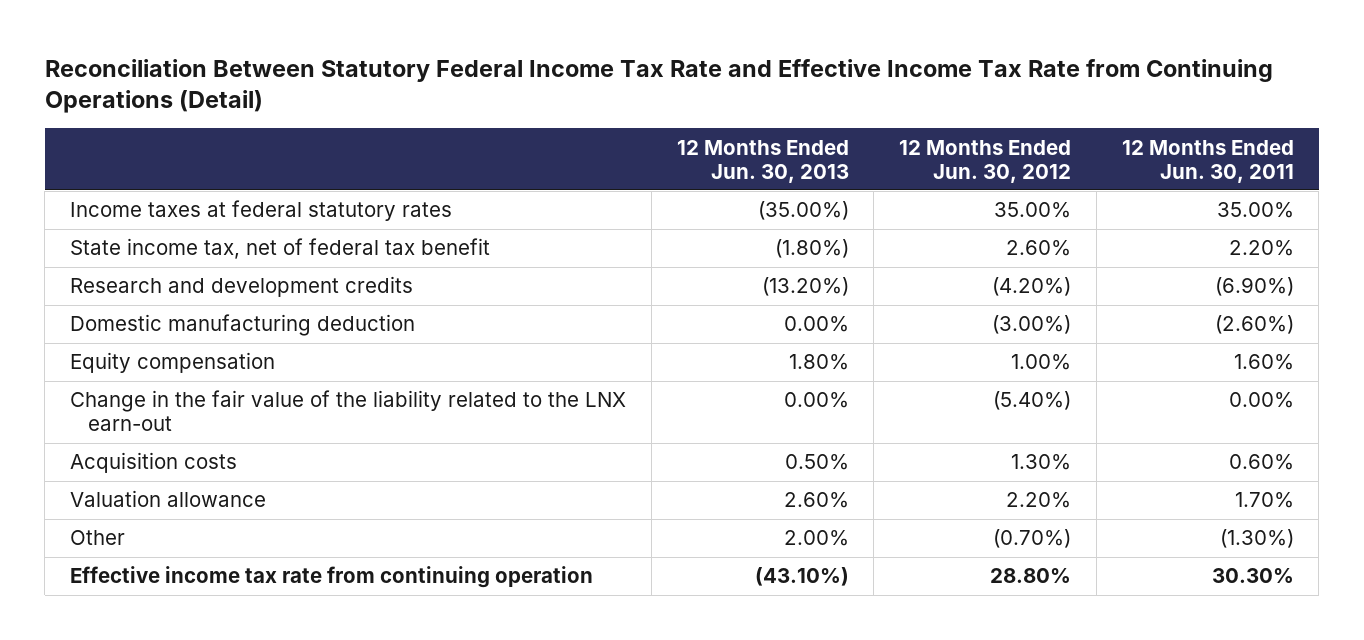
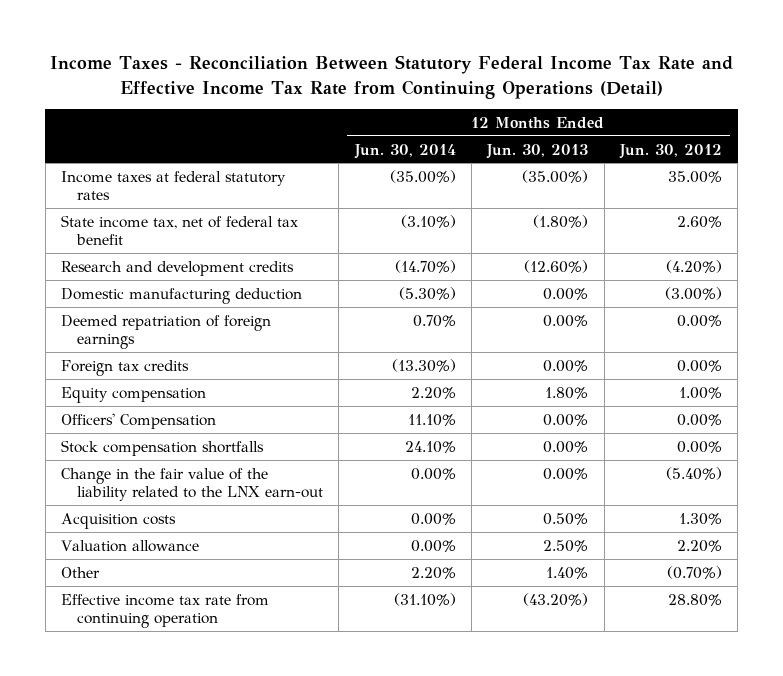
[44,58,1273,114] Reconciliation Between Statutory Federal Income Tax Rate and Effective Income Tax Rate from Continuing Operations (Detail) -> [50,55,734,99] Income Taxes - Reconciliation Between Statutory Federal Income Tax Rate and Effective Income Tax Rate from Continuing Operations (Detail)
[1121,139,1294,183] 12 Months Ended Jun. 30, 2011 -> none
none -> [353,143,456,159] Jun. 30, 2014
[761,277,849,297] (13.20%) -> [524,259,589,273] (12.60%)
none -> [60,314,271,350] Deemed repatriation of foreign earnings
none -> [60,359,189,376] Foreign tax credits
none -> [60,412,216,429] Officers' Compensation
none -> [60,439,264,456] Stock compensation shortfalls
[783,492,849,509] 2.60% -> [543,539,589,552] 2.50%
[783,530,849,547] 2.00% -> [546,566,589,579] 1.40%
[754,567,849,587] (43.10%) -> [523,592,589,606] (43.20%)

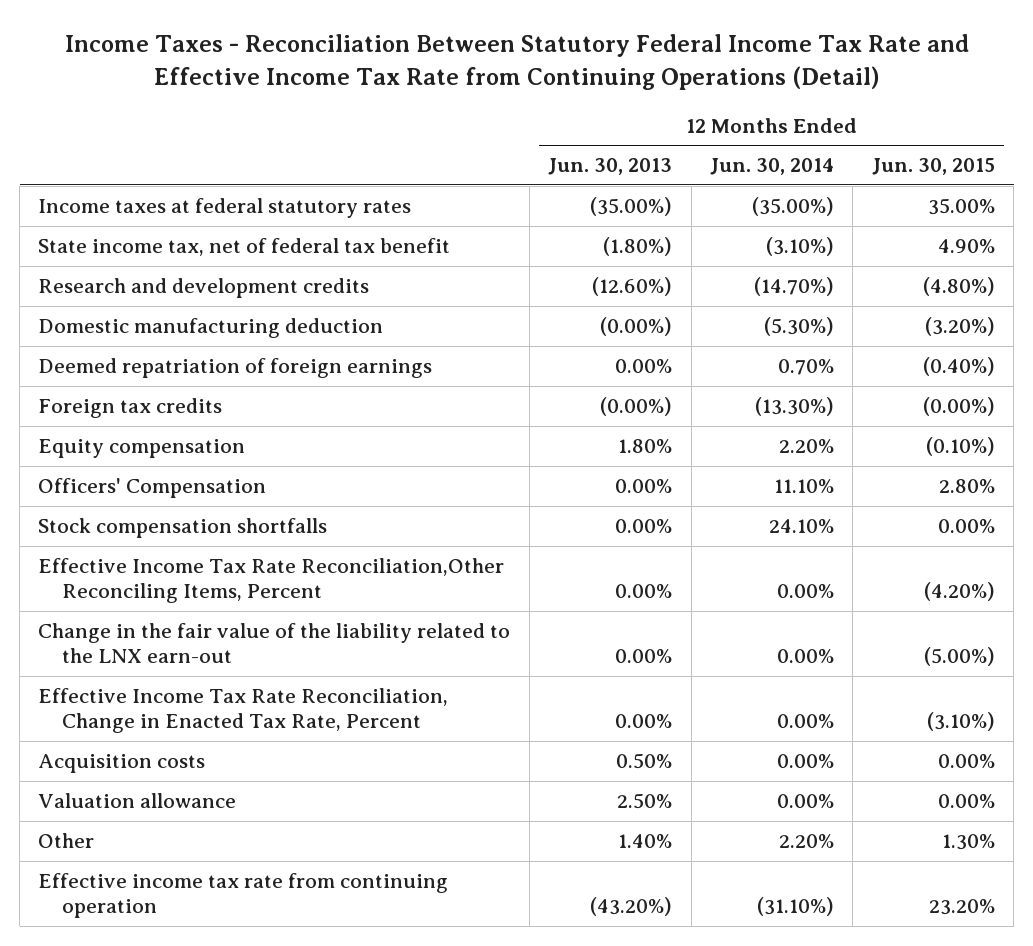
[619,143,723,159] Jun. 30, 2012 -> none
none -> [871,158,995,176] Jun. 30, 2015
[543,287,589,300] 0.00% -> [600,317,673,337] (0.00%)
[543,359,589,372] 0.00% -> [600,397,673,417] (0.00%)
none -> [38,558,505,604] Effective Income Tax Rate Reconciliation,Other Reconciling Items, Percent
none -> [38,688,449,734] Effective Income Tax Rate Reconciliation, Change in Enacted Tax Rate, Percent

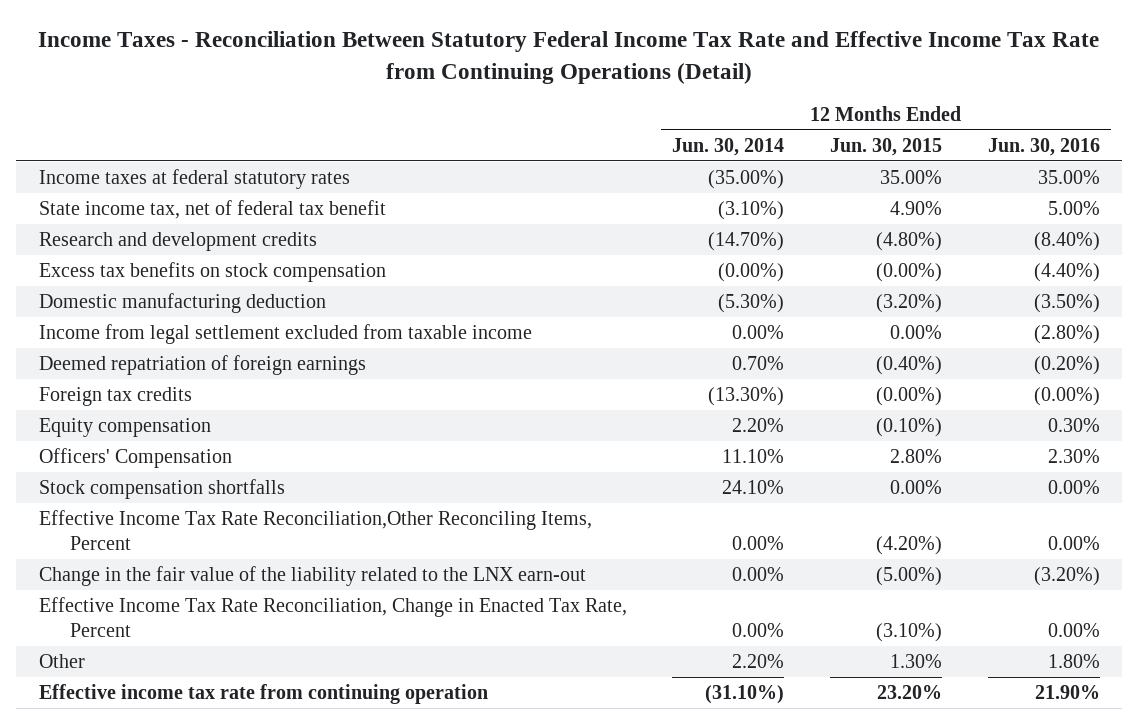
[548,158,673,176] Jun. 30, 2013 -> none
none -> [987,137,1100,156] Jun. 30, 2016
none -> [38,262,386,283] Excess tax benefits on stock compensation
none -> [38,324,532,345] Income from legal settlement excluded from taxable income
[38,754,206,774] Acquisition costs -> none
[38,793,237,809] Valuation allowance -> none

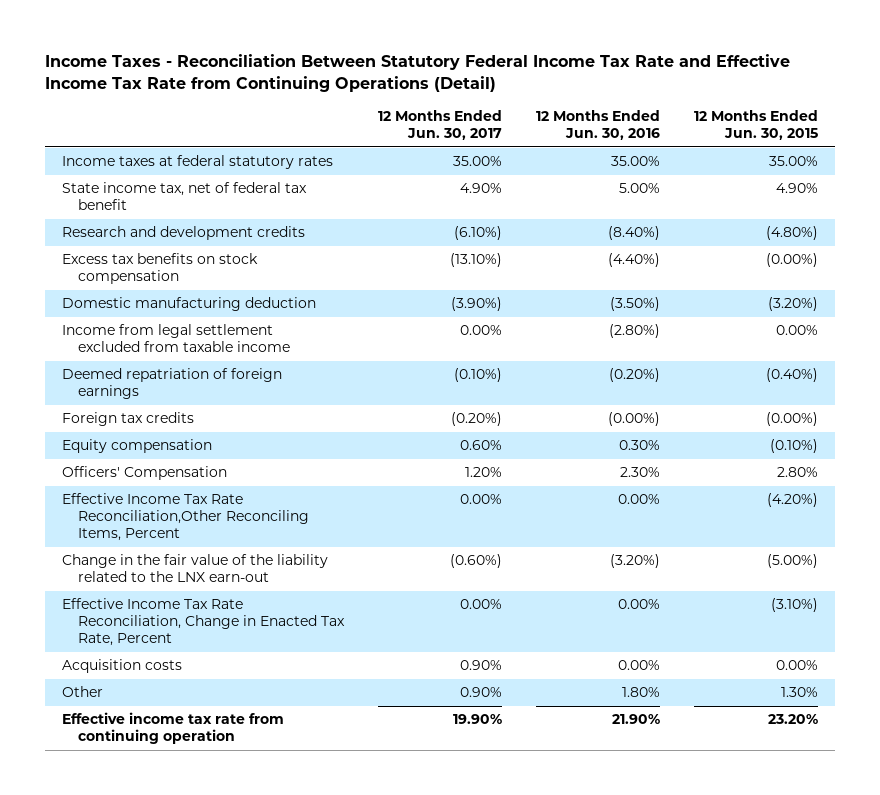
[672,137,785,156] Jun. 30, 2014 -> none
none -> [378,110,503,141] 12 Months Ended Jun. 30, 2017
[38,479,285,500] Stock compensation shortfalls -> none
none -> [61,659,182,674] Acquisition costs

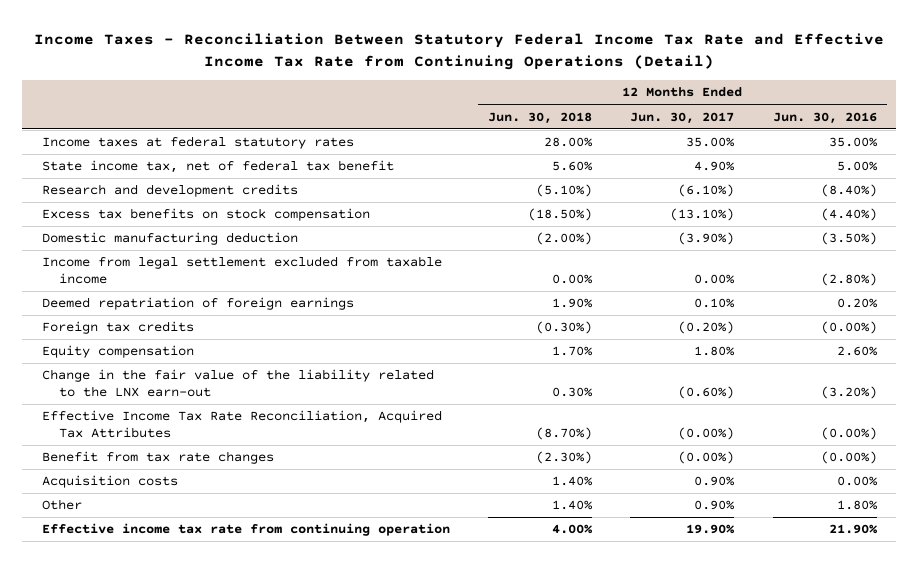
[693,110,818,141] 12 Months Ended Jun. 30, 2015 -> none
none -> [487,111,592,124] Jun. 30, 2018
[454,368,503,383] (0.10%) -> [694,298,736,309] 0.10%
[609,368,661,383] (0.20%) -> [836,298,878,309] 0.20%
[61,466,227,481] Officers' Compensation -> none
[61,493,310,542] Effective Income Tax Rate Reconciliation,Other Reconciling Items, Percent -> none
[460,440,503,451] 0.60% -> [694,346,736,357] 1.80%
[619,440,661,451] 0.30% -> [836,346,878,357] 2.60%
[61,598,346,647] Effective Income Tax Rate Reconciliation, Change in Enacted Tax Rate, Percent -> none
none -> [41,410,442,439] Effective Income Tax Rate Reconciliation, Acquired Tax Attributes
none -> [41,451,274,465] Benefit from tax rate changes

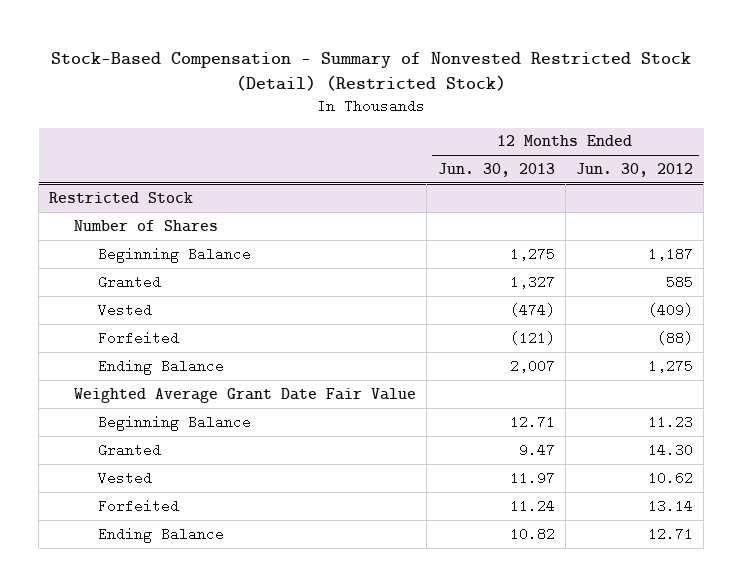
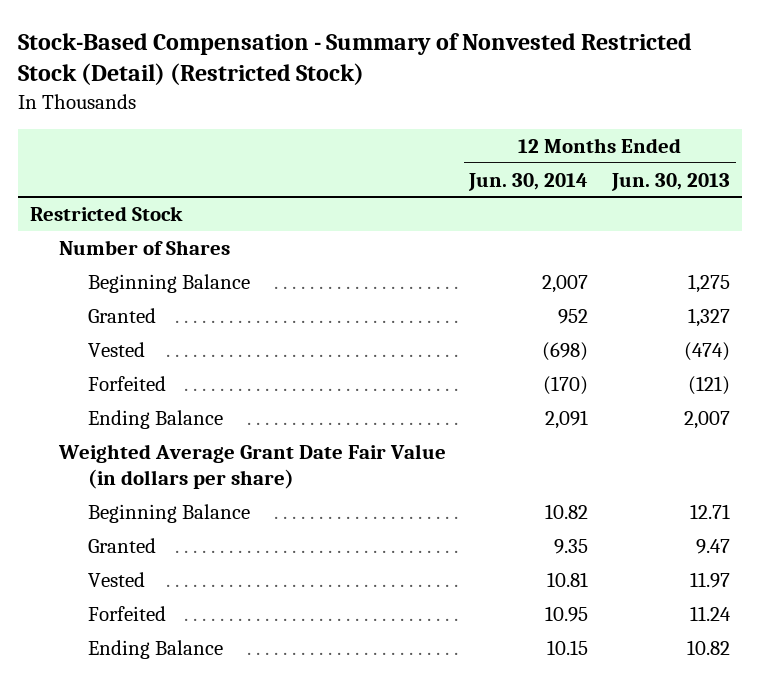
[576,162,694,177] Jun. 30, 2012 -> none
none -> [468,172,589,191] Jun. 30, 2014
[73,387,416,403] Weighted Average Grant Date Fair Value -> [57,443,446,490] Weighted Average Grant Date Fair Value (in dollars per share)

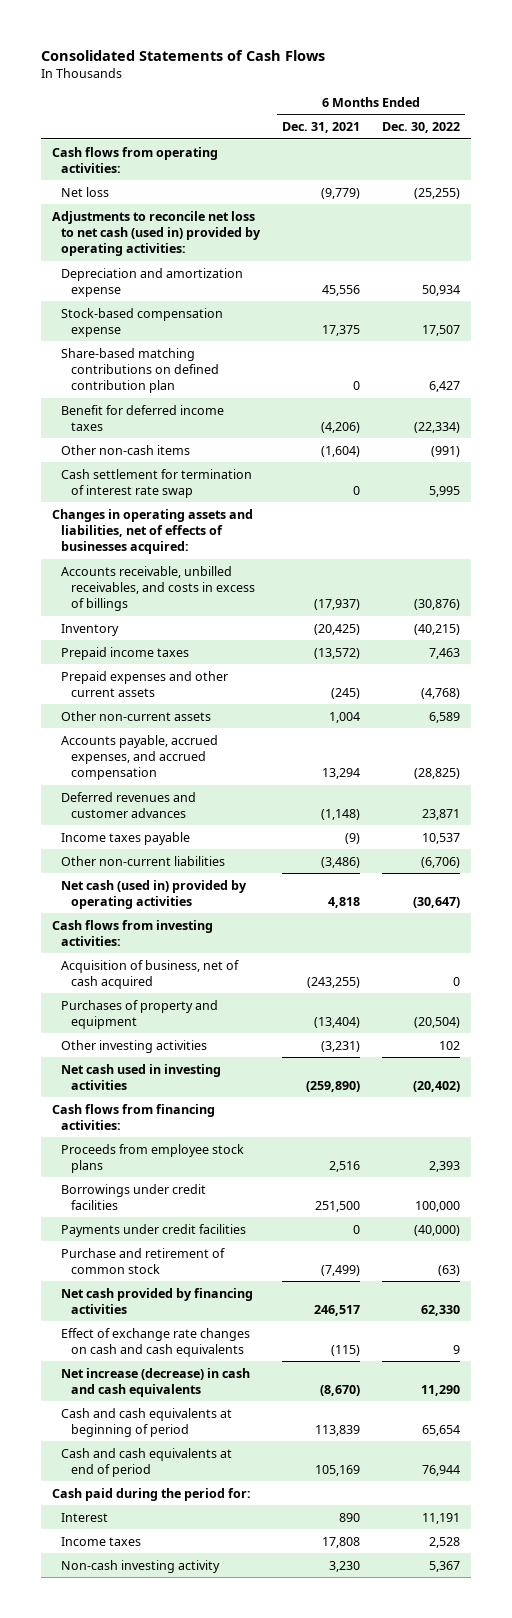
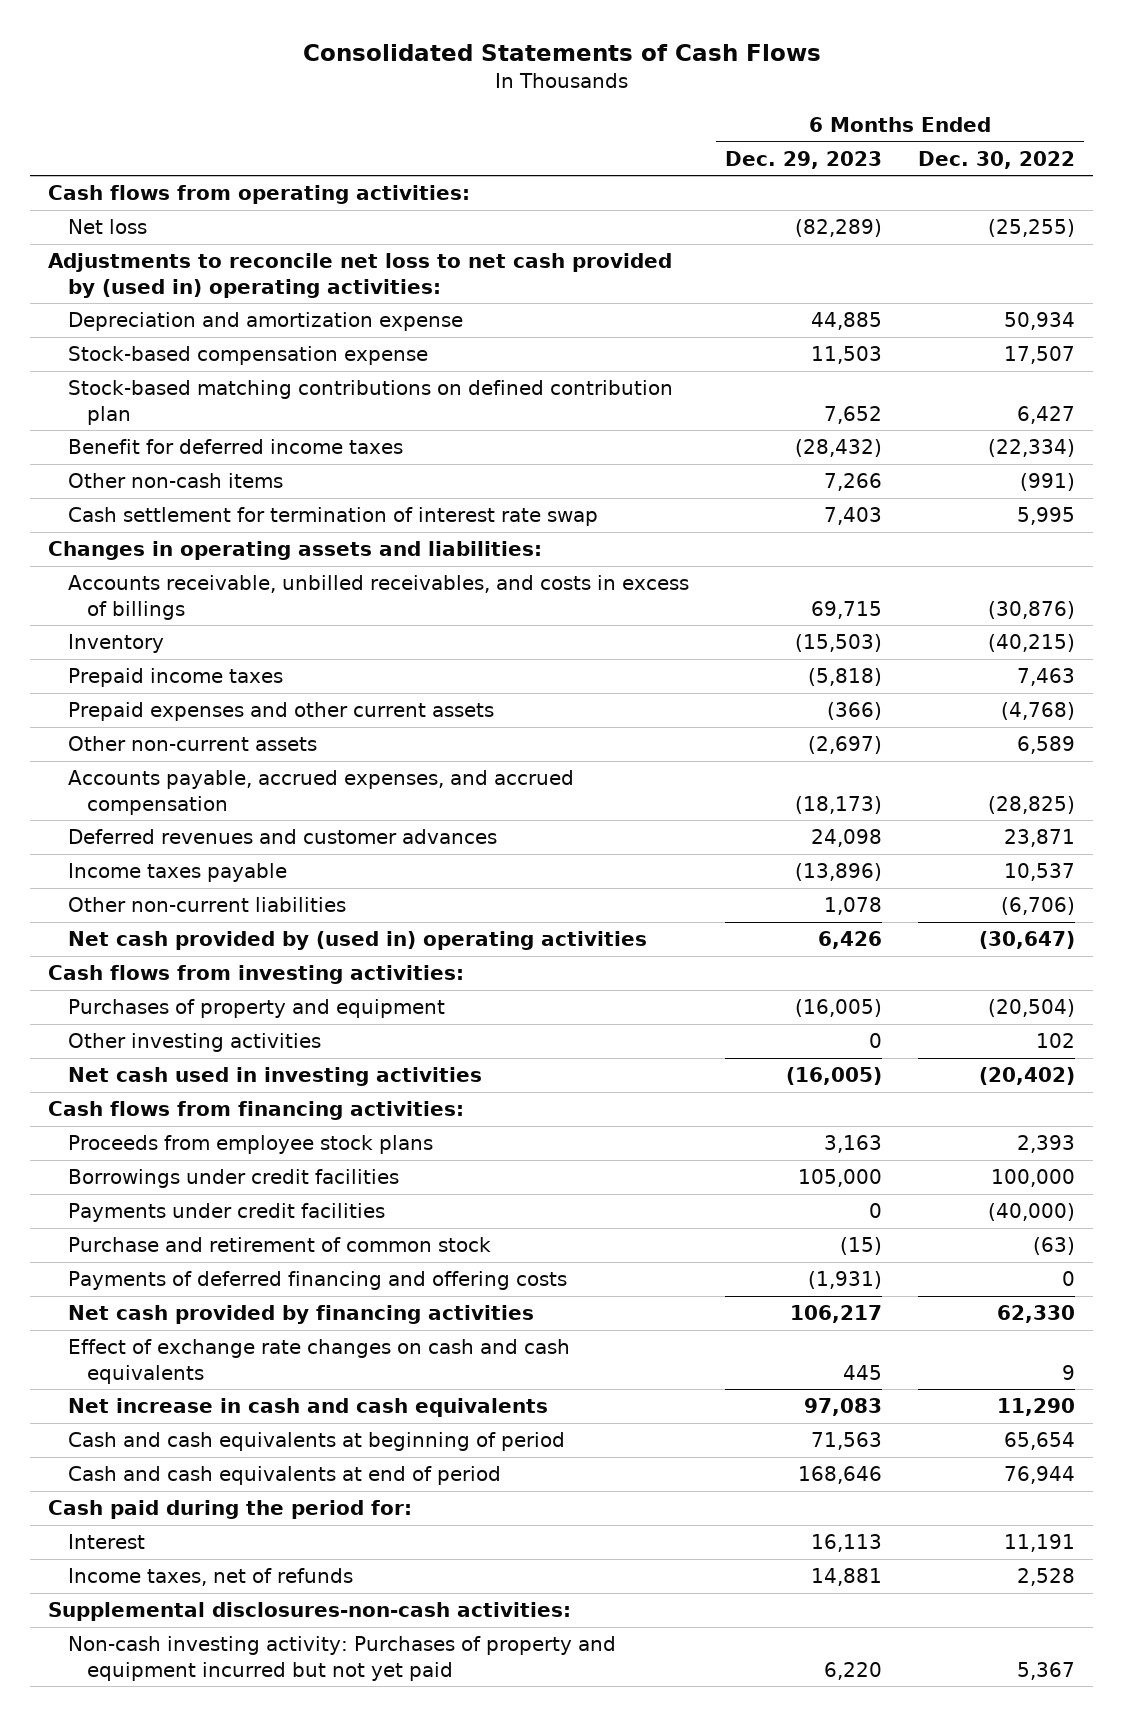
[282,122,361,134] Dec. 31, 2021 -> none
none -> [724,150,882,169] Dec. 29, 2023
[51,210,262,257] Adjustments to reconcile net loss to net cash (used in) provided by operating activities: -> [48,253,673,298] Adjustments to reconcile net loss to net cash provided by (used in) operating activities:
[61,347,219,394] Share-based matching contributions on defined contribution plan -> [67,380,673,425] Stock-based matching contributions on defined contribution plan
[51,508,253,555] Changes in operating assets and liabilities, net of effects of businesses acquired: -> [48,541,543,561] Changes in operating assets and liabilities:
[61,879,248,909] Net cash (used in) provided by operating activities -> [67,931,647,951] Net cash provided by (used in) operating activities
[61,959,240,989] Acquisition of business, net of cash acquired -> none
none -> [67,1271,567,1291] Payments of deferred financing and offering costs
[61,1367,251,1397] Net increase (decrease) in cash and cash equivalents -> [67,1398,548,1418] Net increase in cash and cash equivalents
[61,1536,142,1546] Income taxes -> [67,1568,353,1587] Income taxes, net of refunds
none -> [48,1602,572,1622] Supplemental disclosures-non-cash activities:
[61,1559,221,1573] Non-cash investing activity -> [67,1636,616,1681] Non-cash investing activity: Purchases of property and equipment incurred but not yet paid

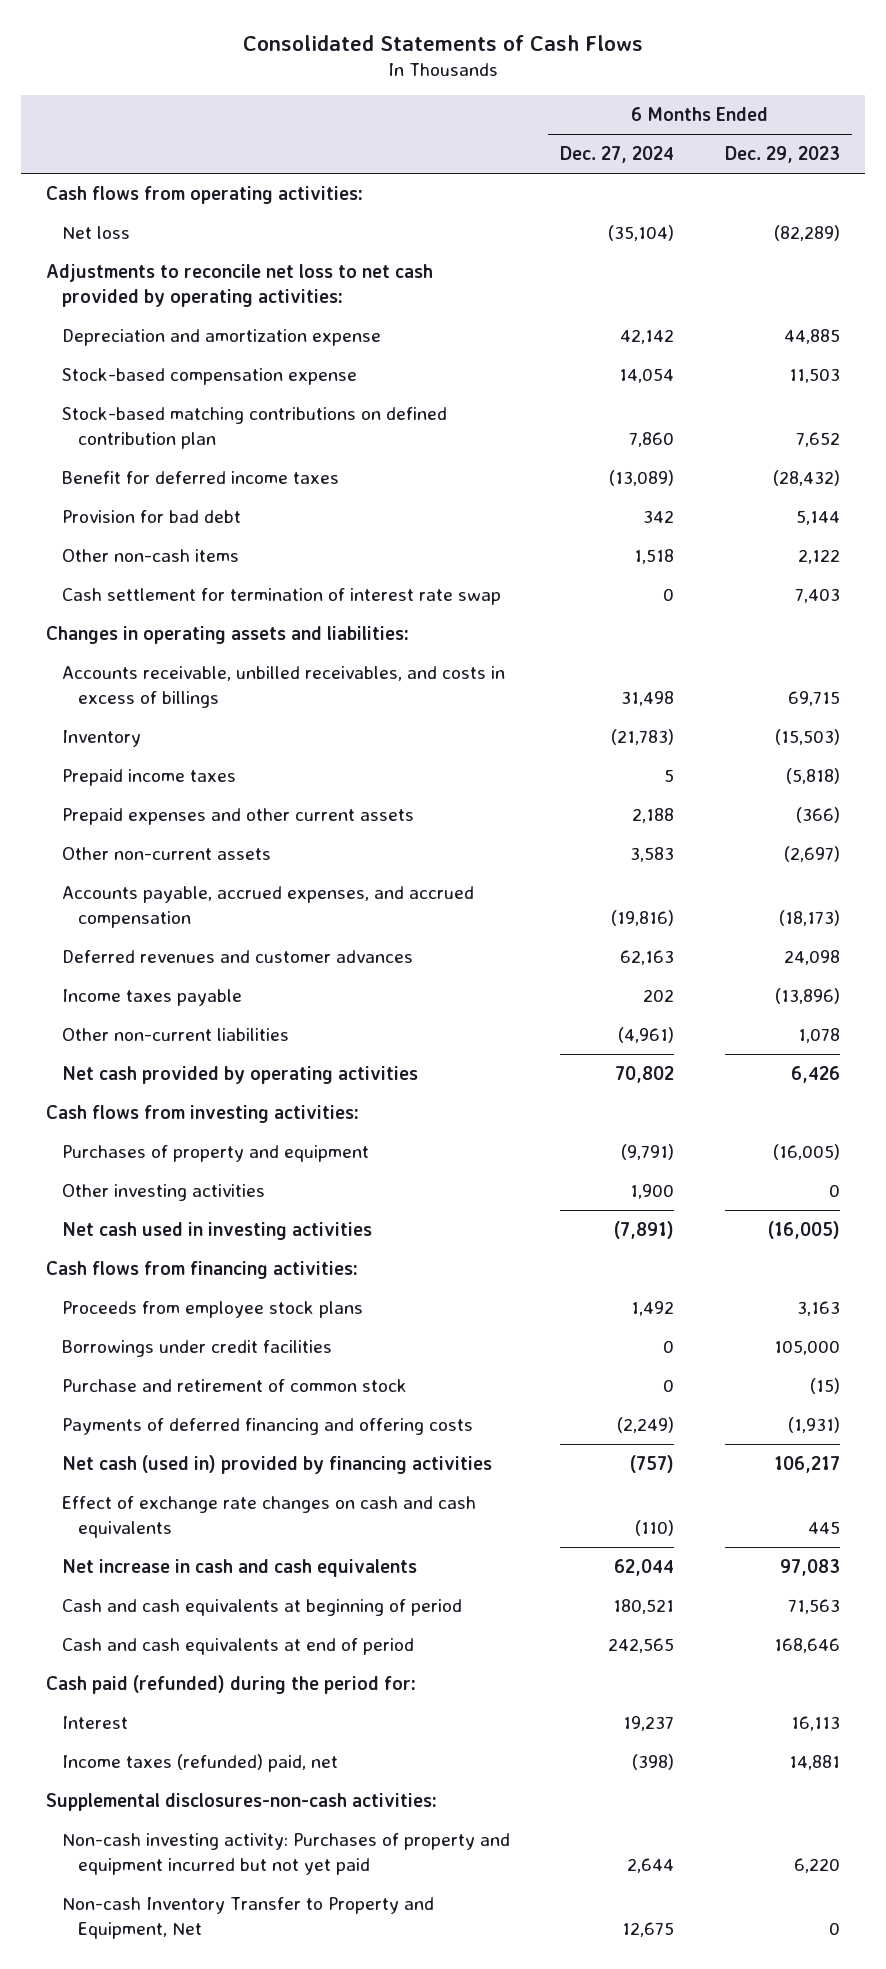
[918,150,1076,169] Dec. 30, 2022 -> none
none -> [560,146,675,164] Dec. 27, 2024
[48,253,673,298] Adjustments to reconcile net loss to net cash provided by (used in) operating activities: -> [46,263,434,307] Adjustments to reconcile net loss to net cash provided by operating activities:
none -> [62,509,242,523] Provision for bad debt
[823,473,882,492] 7,266 -> [797,548,840,564] 2,122
[67,931,647,951] Net cash provided by (used in) operating activities -> [62,1065,419,1084] Net cash provided by operating activities
[67,1203,385,1223] Payments under credit facilities -> none
[67,1305,534,1325] Net cash provided by financing activities -> [62,1454,493,1474] Net cash (used in) provided by financing activities
[48,1500,413,1520] Cash paid during the period for: -> [46,1674,417,1694] Cash paid (refunded) during the period for:
[67,1568,353,1587] Income taxes, net of refunds -> [62,1753,339,1772] Income taxes (refunded) paid, net
none -> [62,1896,435,1939] Non-cash Inventory Transfer to Property and Equipment, Net

